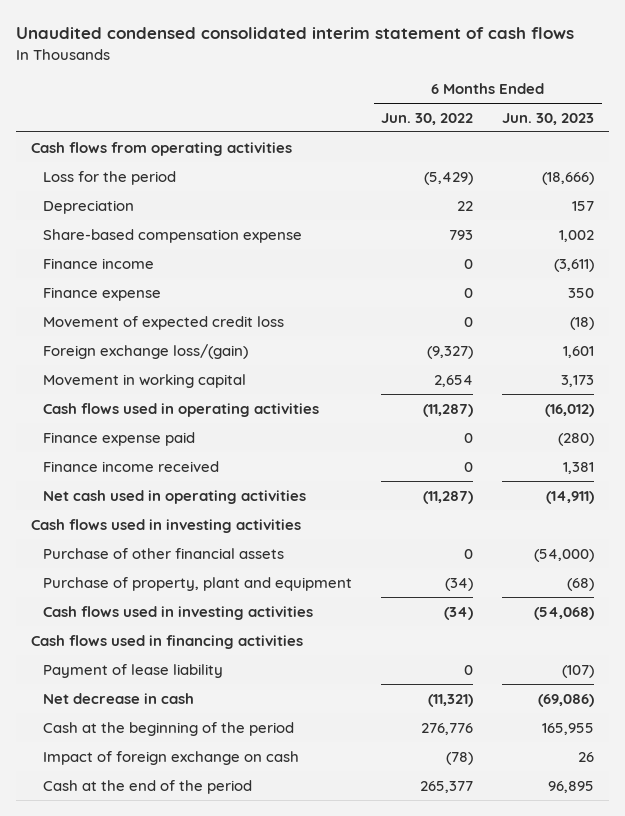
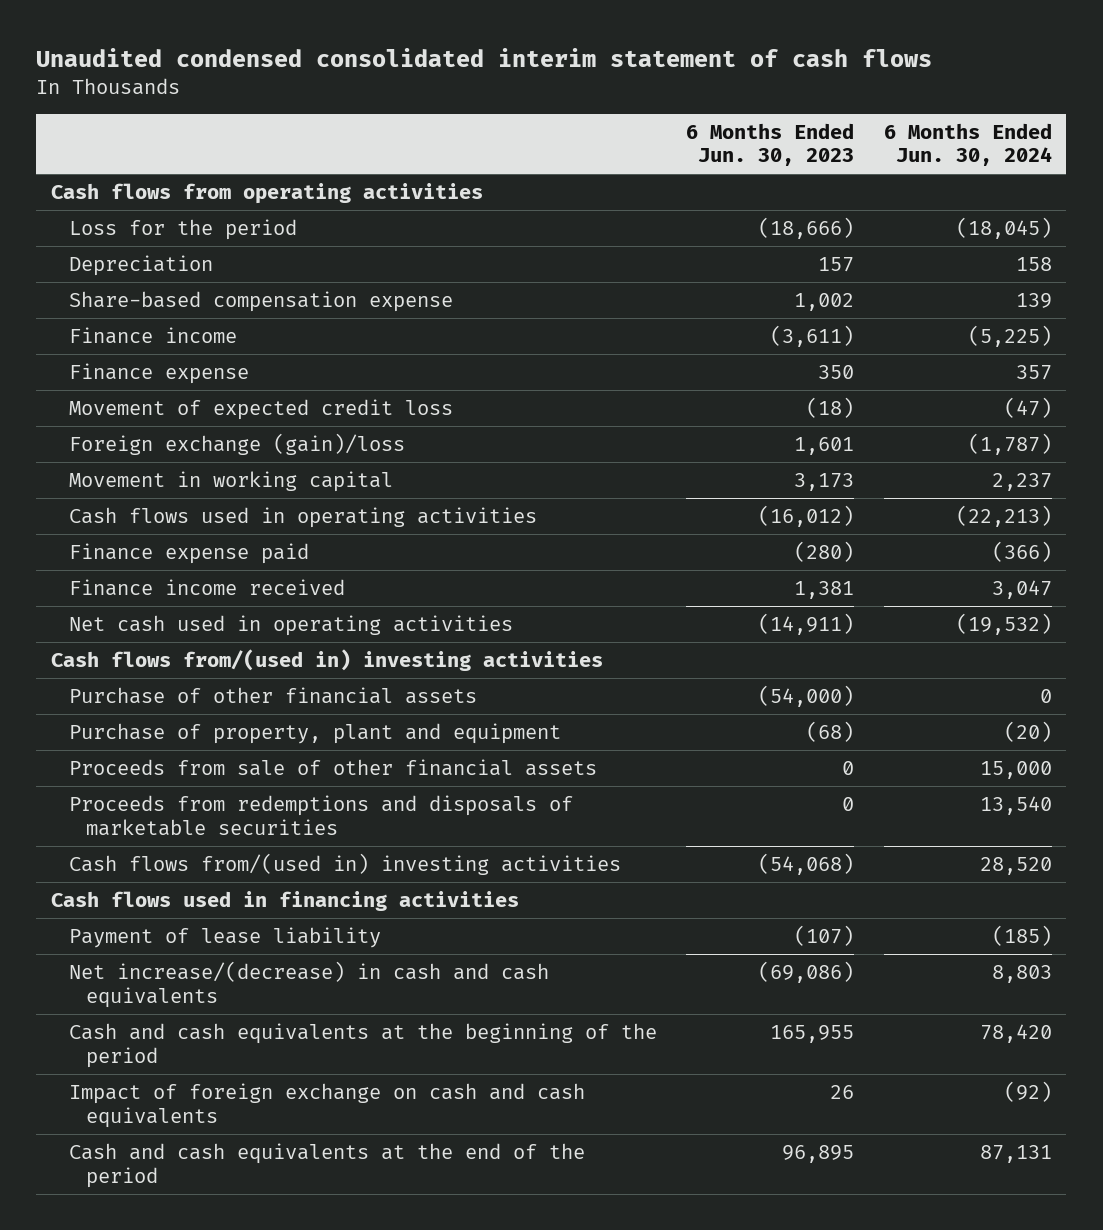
[381,112,474,125] Jun. 30, 2022 -> none
none -> [883,122,1052,167] 6 Months Ended Jun. 30, 2024
[43,343,249,359] Foreign exchange loss/(gain) -> [68,432,405,455] Foreign exchange (gain)/loss
[30,518,301,533] Cash flows used in investing activities -> [51,648,604,671] Cash flows from/(used in) investing activities
none -> [68,758,597,776] Proceeds from sale of other financial assets
none -> [68,794,573,836] Proceeds from redemptions and disposals of marketable securities
[43,605,314,620] Cash flows used in investing activities -> [68,852,621,875] Cash flows from/(used in) investing activities
[43,692,195,704] Net decrease in cash -> [68,960,549,1008] Net increase/(decrease) in cash and cash equivalents
[43,721,295,736] Cash at the beginning of the period -> [68,1022,657,1068] Cash and cash equivalents at the beginning of the period
[43,750,300,765] Impact of foreign exchange on cash -> [68,1082,585,1128] Impact of foreign exchange on cash and cash equivalents
[43,779,253,794] Cash at the end of the period -> [68,1142,585,1188] Cash and cash equivalents at the end of the period

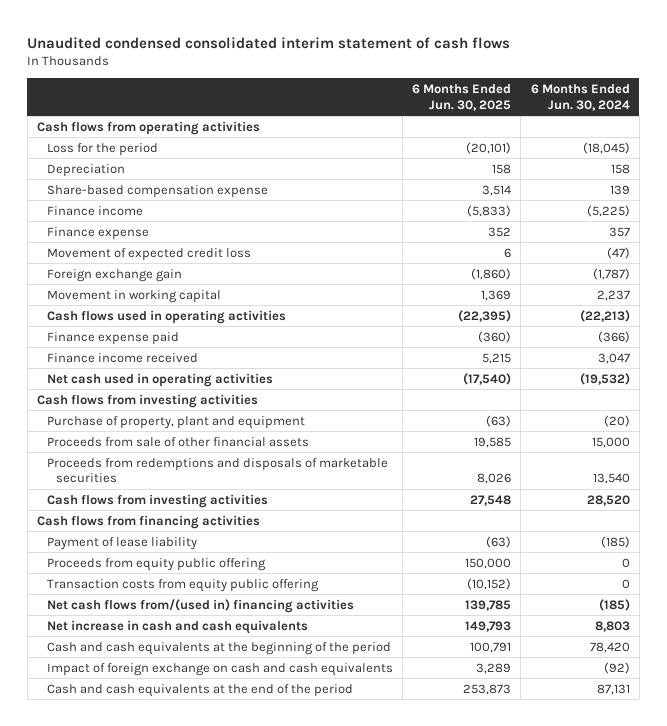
[686,122,855,167] 6 Months Ended Jun. 30, 2023 -> none
none -> [412,84,512,111] 6 Months Ended Jun. 30, 2025
[68,432,405,455] Foreign exchange (gain)/loss -> [46,268,182,282] Foreign exchange gain
[68,686,477,704] Purchase of other financial assets -> none
[51,648,604,671] Cash flows from/(used in) investing activities -> [36,393,258,408] Cash flows from investing activities
[68,852,621,875] Cash flows from/(used in) investing activities -> [46,493,268,508] Cash flows from investing activities
[51,890,520,911] Cash flows used in financing activities -> [36,514,260,529] Cash flows from financing activities
none -> [46,557,266,571] Proceeds from equity public offering
none -> [46,578,319,592] Transaction costs from equity public offering
none -> [46,598,354,613] Net cash flows from/(used in) financing activities
[68,960,549,1008] Net increase/(decrease) in cash and cash equivalents -> [46,619,308,634] Net increase in cash and cash equivalents

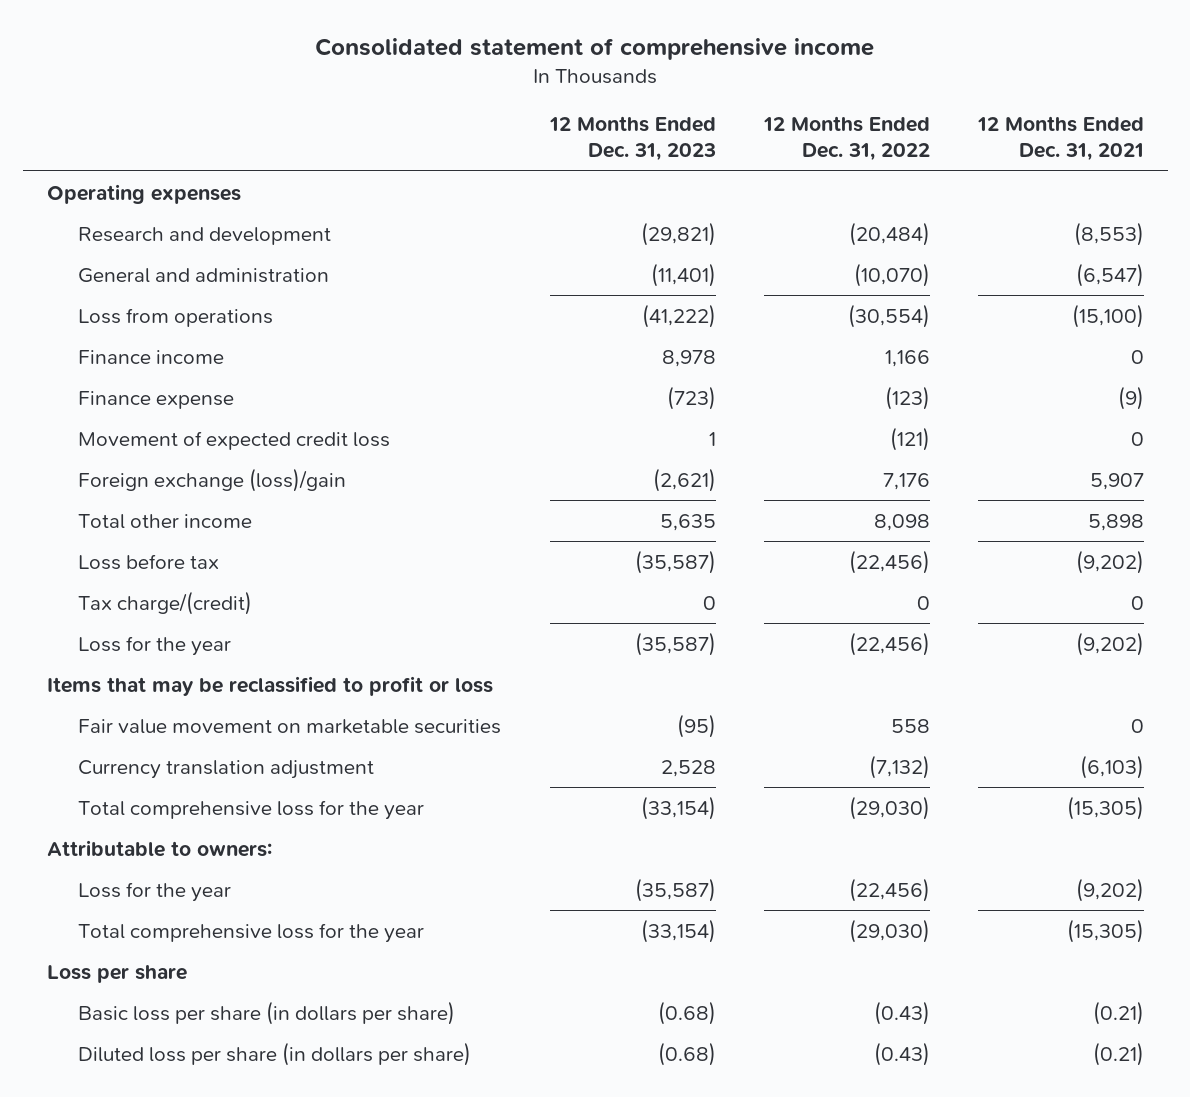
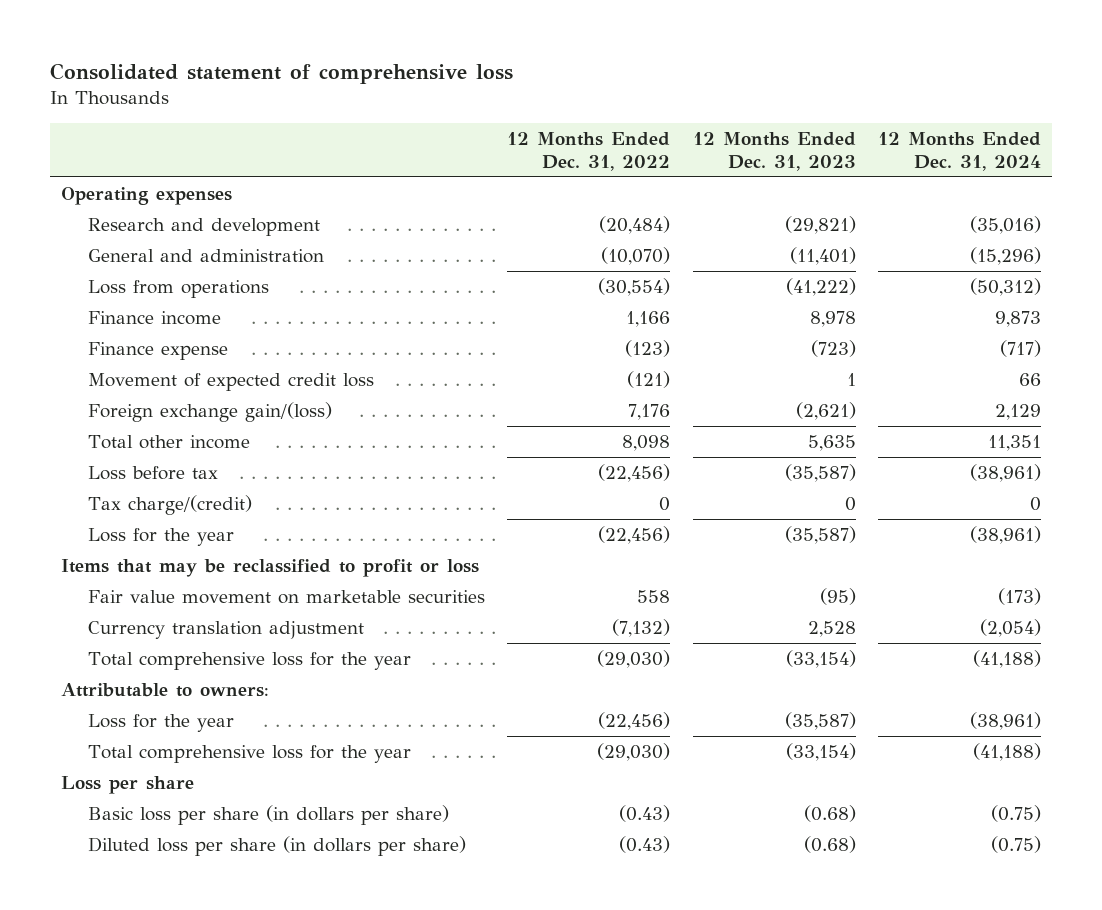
[315,37,875,60] Consolidated statement of comprehensive income -> [49,62,513,84] Consolidated statement of comprehensive loss
[976,116,1144,162] 12 Months Ended Dec. 31, 2021 -> none
none -> [877,132,1041,171] 12 Months Ended Dec. 31, 2024
[78,467,347,492] Foreign exchange (loss)/gain -> [88,401,333,422] Foreign exchange gain/(loss)

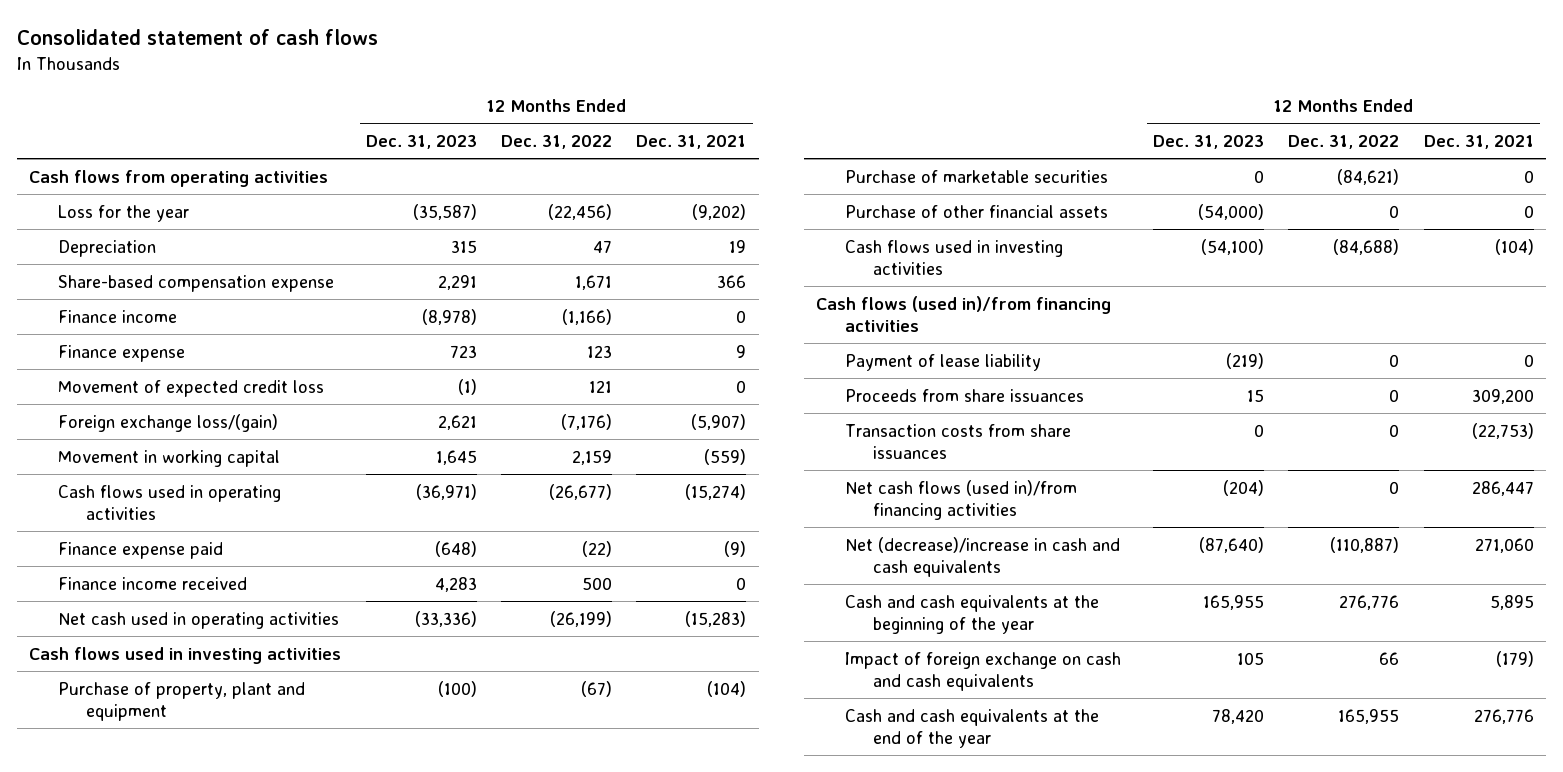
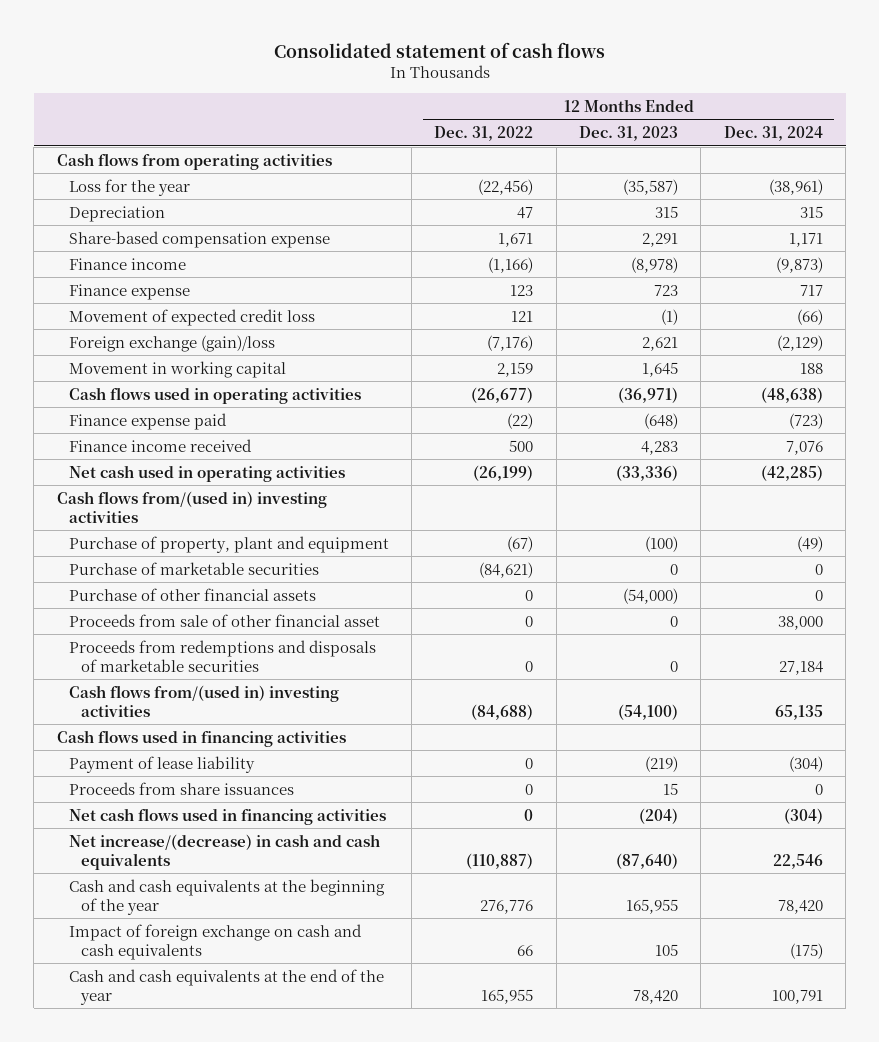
[636,134,747,149] Dec. 31, 2021 -> none
none -> [723,126,823,142] Dec. 31, 2024
[57,413,278,432] Foreign exchange loss/(gain) -> [68,334,275,352] Foreign exchange (gain)/loss
[29,646,342,664] Cash flows used in investing activities -> [56,490,327,523] Cash flows from/(used in) investing activities
none -> [68,613,380,627] Proceeds from sale of other financial asset
none -> [68,639,376,672] Proceeds from redemptions and disposals of marketable securities
[844,239,1063,275] Cash flows used in investing activities -> [68,684,339,717] Cash flows from/(used in) investing activities
[816,295,1112,332] Cash flows (used in)/from financing activities -> [56,729,346,747] Cash flows used in financing activities
[844,423,1071,459] Transaction costs from share issuances -> none
[844,479,1077,520] Net cash flows (used in)/from financing activities -> [68,807,386,825] Net cash flows used in financing activities
[844,536,1120,577] Net (decrease)/increase in cash and cash equivalents -> [68,833,380,870] Net increase/(decrease) in cash and cash equivalents

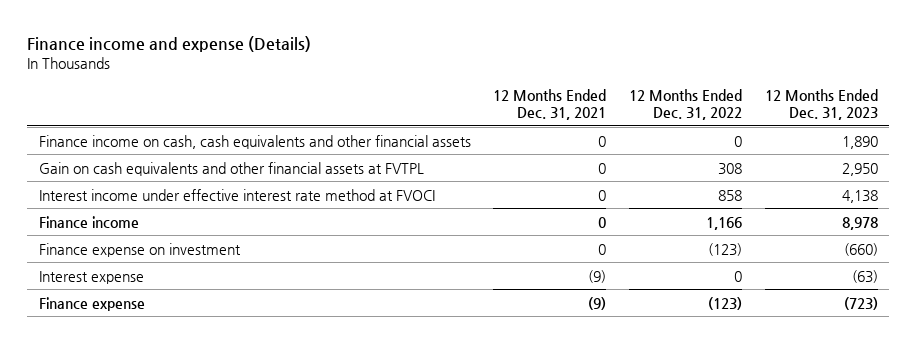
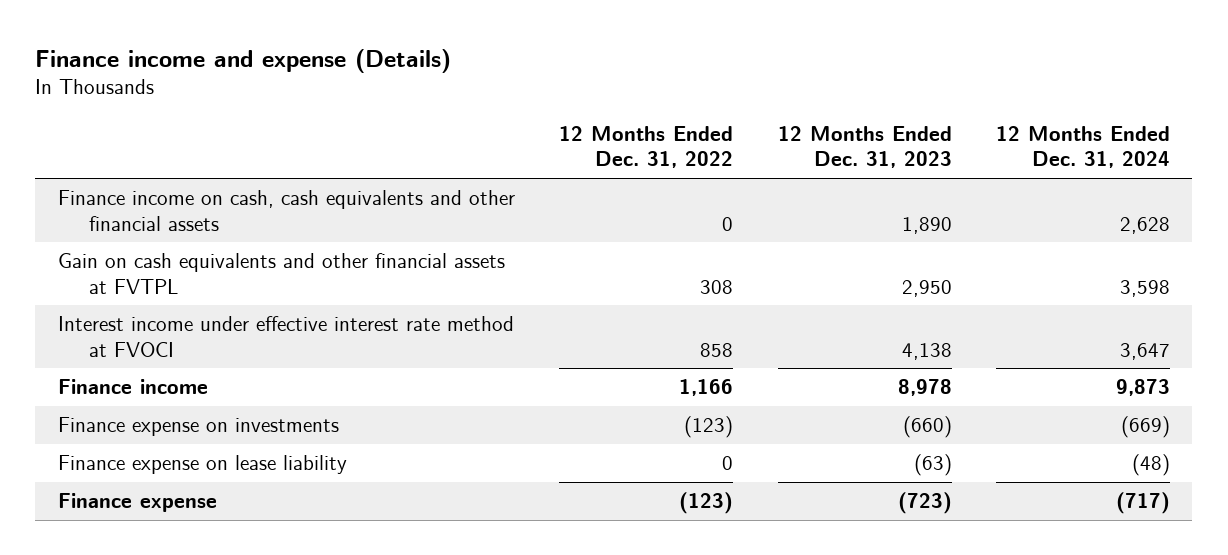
[493,89,607,120] 12 Months Ended Dec. 31, 2021 -> none
none -> [996,125,1171,169] 12 Months Ended Dec. 31, 2024
[38,270,144,284] Interest expense -> none
[38,242,241,257] Finance expense on investment -> [57,416,339,436] Finance expense on investments
none -> [57,454,347,474] Finance expense on lease liability

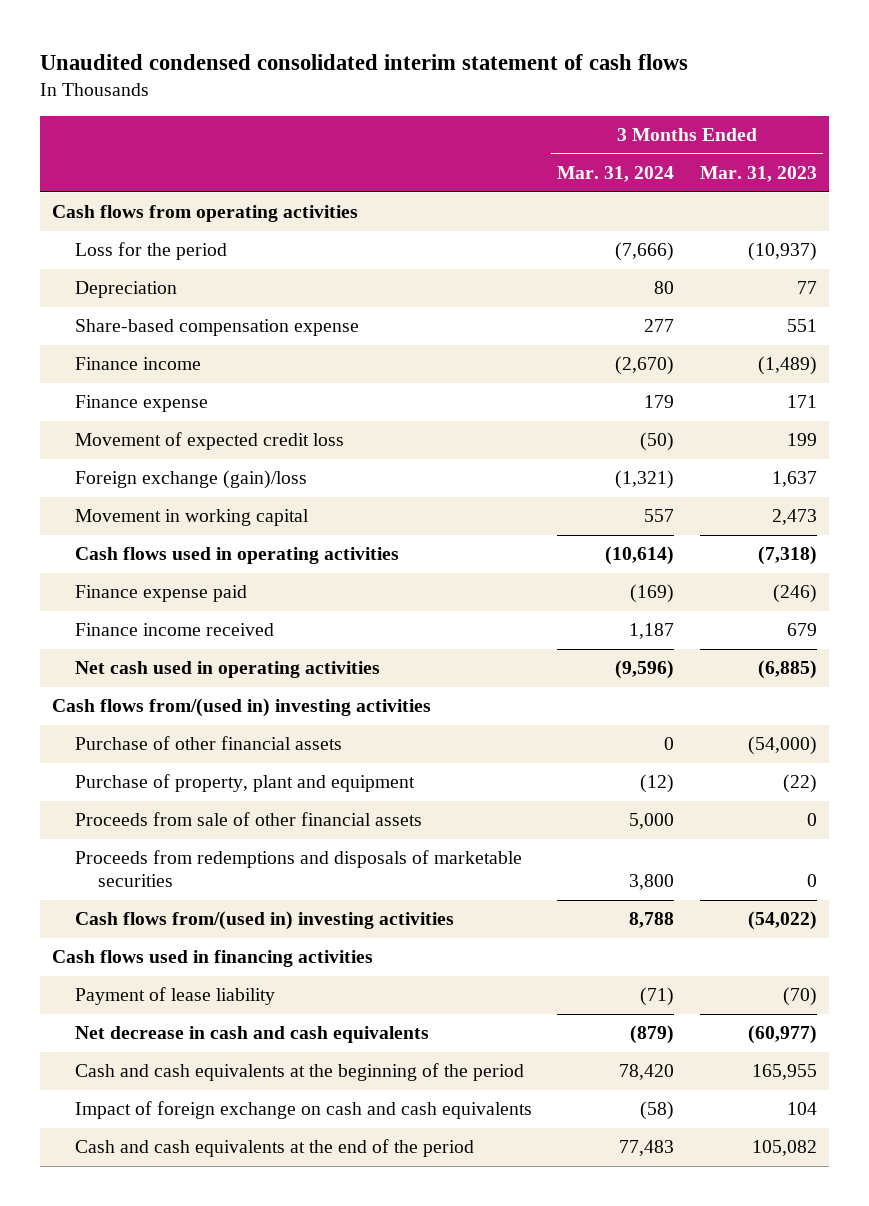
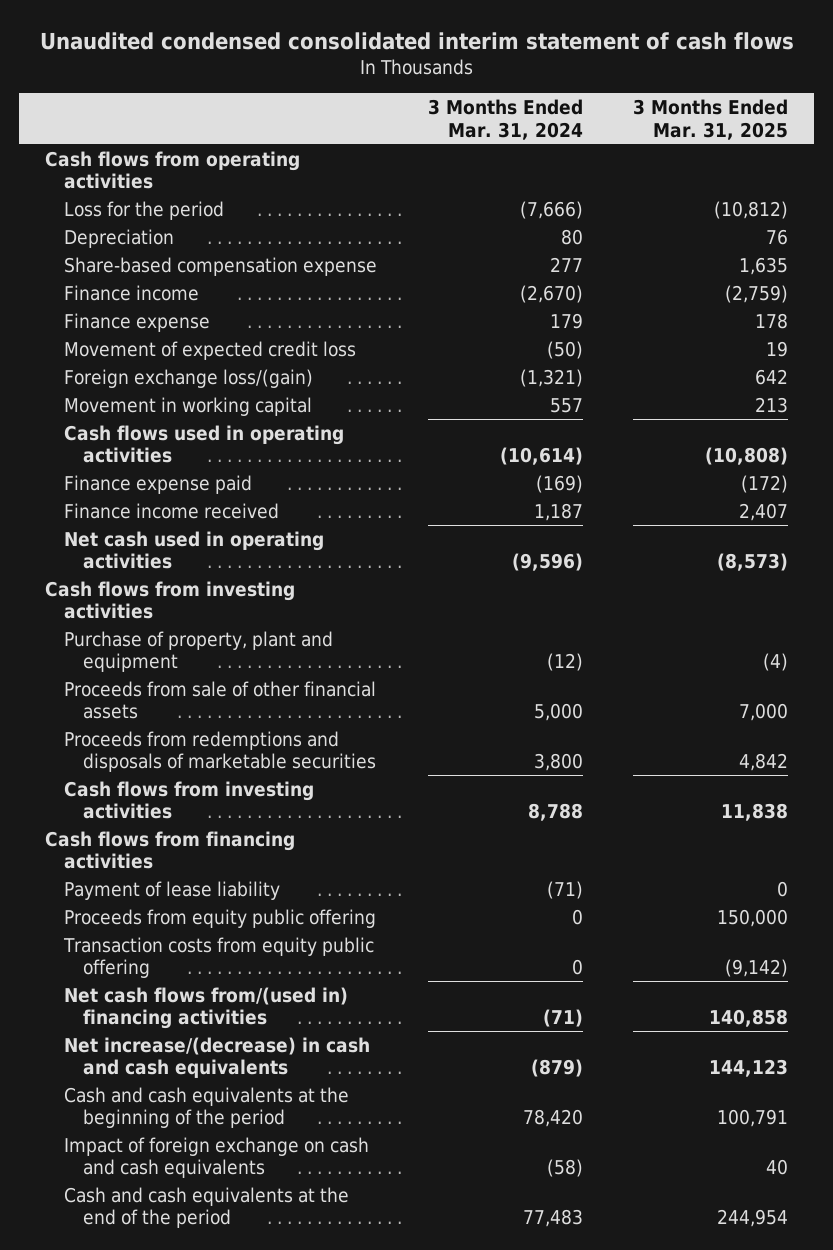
[699,166,817,183] Mar. 31, 2023 -> none
none -> [633,99,789,140] 3 Months Ended Mar. 31, 2025
[75,470,308,490] Foreign exchange (gain)/loss -> [63,369,313,389] Foreign exchange loss/(gain)
[75,736,343,751] Purchase of other financial assets -> none
[52,698,432,718] Cash flows from/(used in) investing activities -> [44,581,295,620] Cash flows from investing activities
[75,911,455,931] Cash flows from/(used in) investing activities -> [63,781,314,820] Cash flows from investing activities
[52,950,374,968] Cash flows used in financing activities -> [44,831,295,870] Cash flows from financing activities
none -> [63,909,376,929] Proceeds from equity public offering
none -> [62,937,374,979] Transaction costs from equity public offering
none -> [63,987,348,1030] Net cash flows from/(used in) financing activities
[75,1026,430,1044] Net decrease in cash and cash equivalents -> [63,1037,370,1079] Net increase/(decrease) in cash and cash equivalents

